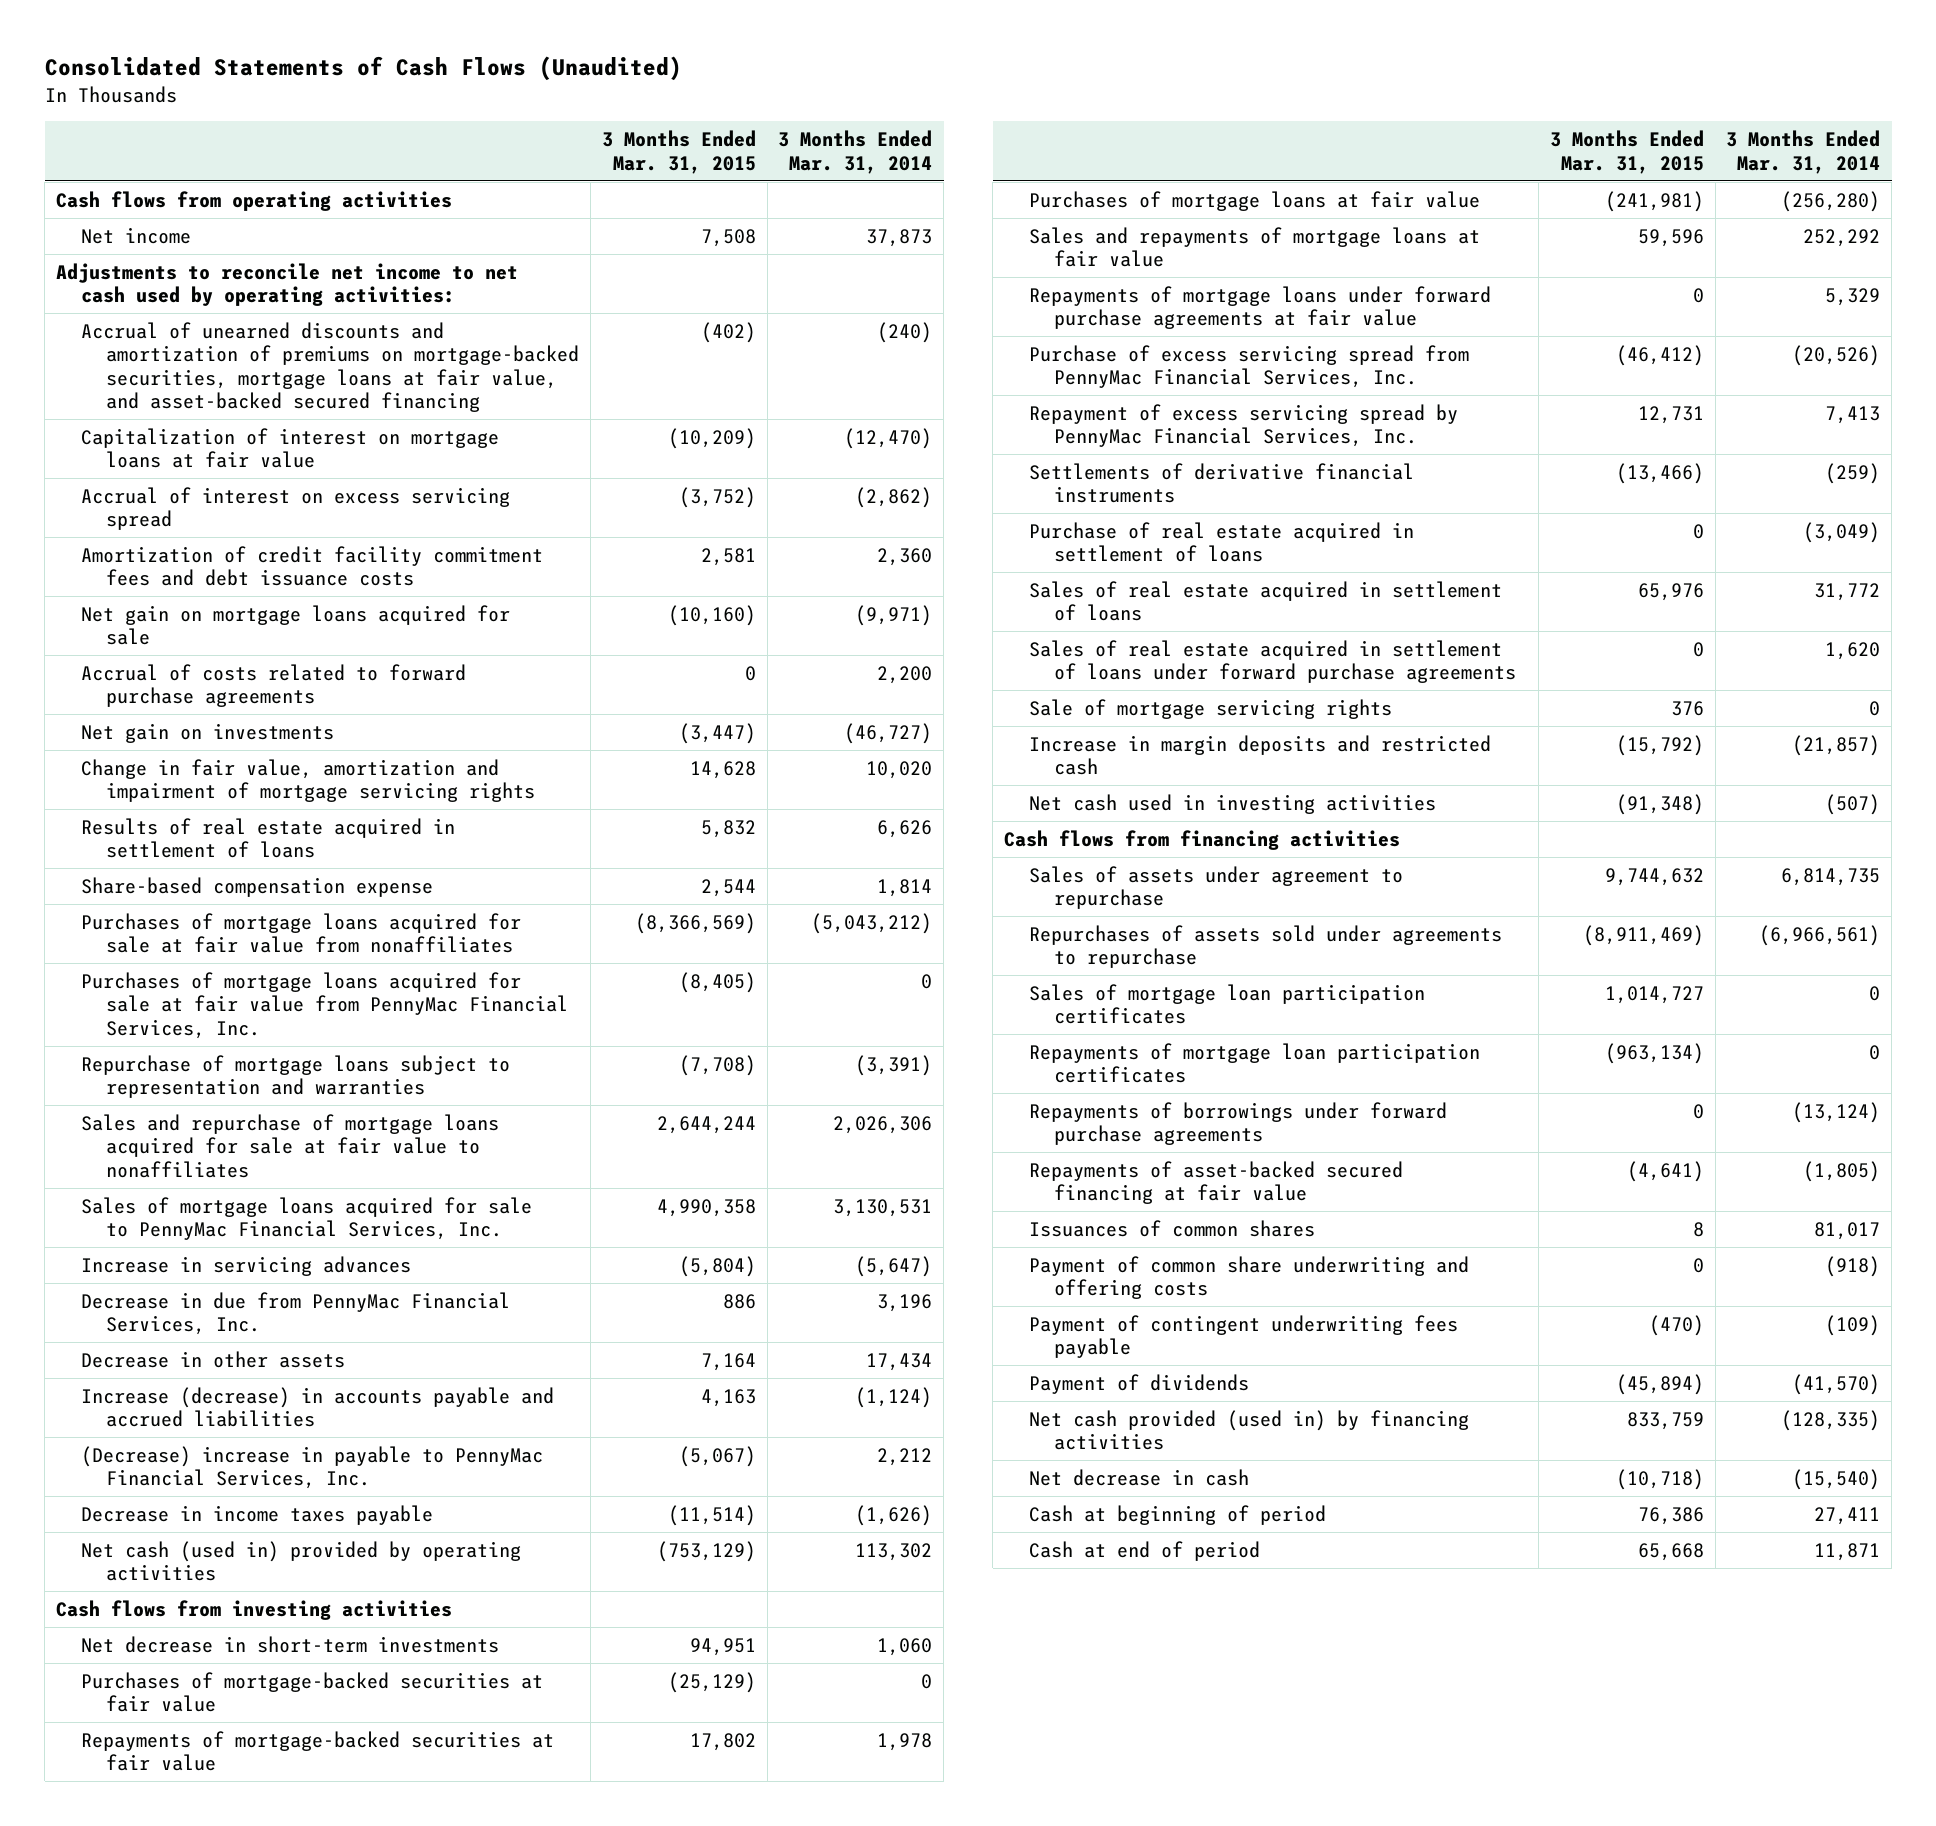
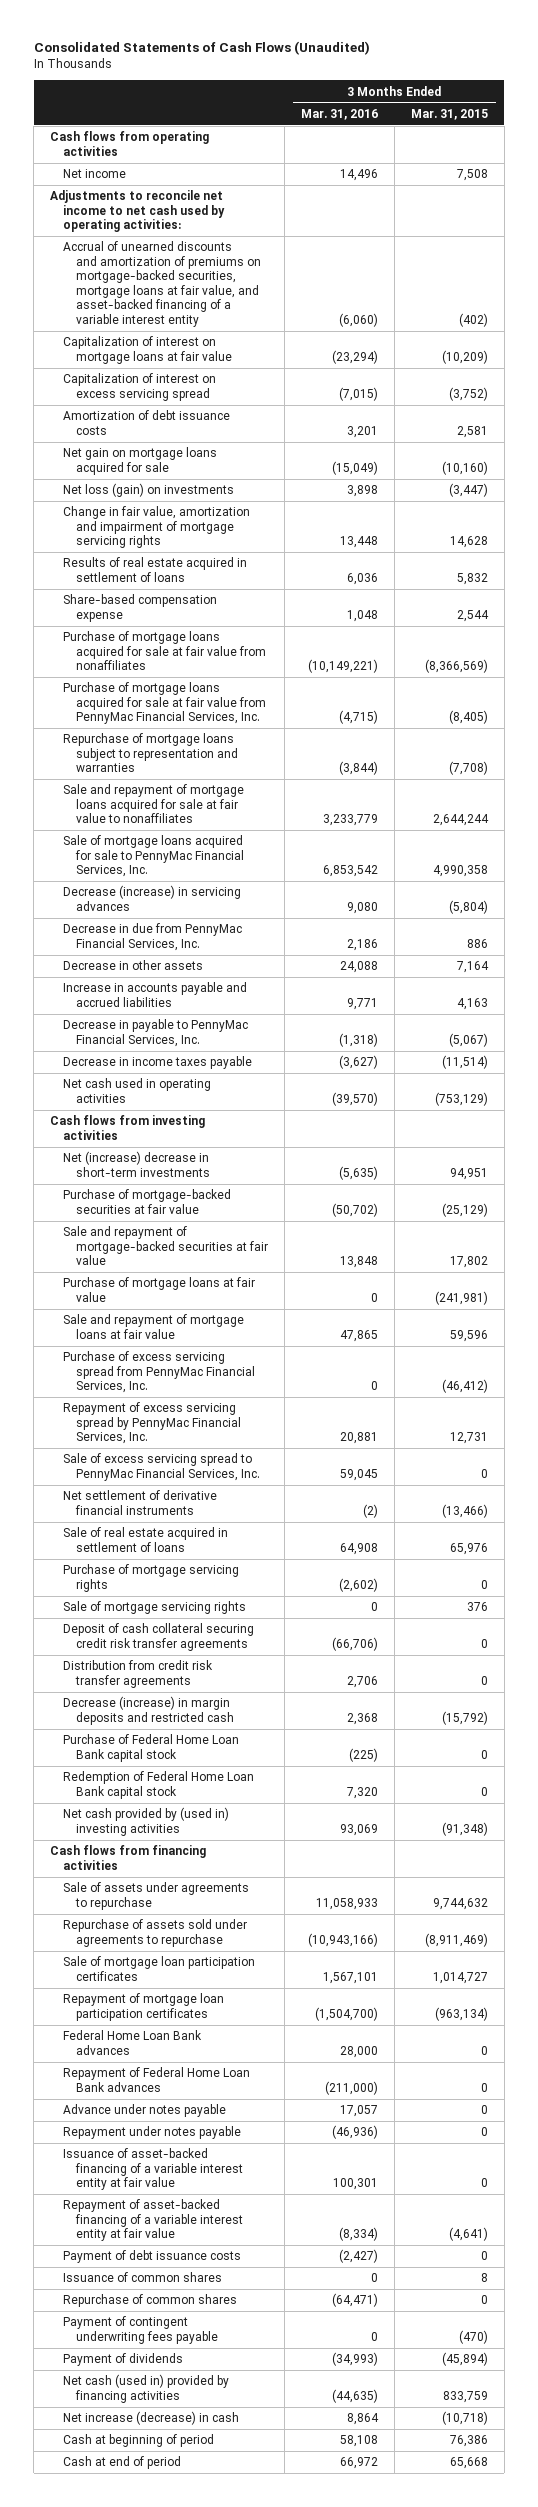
[778,130,933,174] 3 Months Ended Mar. 31, 2014 -> none
none -> [300,108,378,120] Mar. 31, 2016
[81,321,580,412] Accrual of unearned discounts and amortization of premiums on mortgage-backed securities, mortgage loans at fair value, and asset-backed secured financing -> [63,241,261,327] Accrual of unearned discounts and amortization of premiums on mortgage-backed securities, mortgage loans at fair value, and asset-backed financing of a variable interest entity
[81,486,511,531] Accrual of interest on excess servicing spread -> [63,373,217,401] Capitalization of interest on excess servicing spread
[81,545,544,587] Amortization of credit facility commitment fees and debt issuance costs -> [63,410,231,435] Amortization of debt issuance costs
[81,663,467,708] Accrual of costs related to forward purchase agreements -> none
[81,722,335,743] Net gain on investments -> [63,483,235,498] Net loss (gain) on investments
[81,912,522,954] Purchases of mortgage loans acquired for sale at fair value from nonaffiliates -> [63,631,266,671] Purchase of mortgage loans acquired for sale at fair value from nonaffiliates
[81,971,569,1039] Purchases of mortgage loans acquired for sale at fair value from PennyMac Financial Services, Inc. -> [63,682,266,725] Purchase of mortgage loans acquired for sale at fair value from PennyMac Financial Services, Inc.
[81,1113,500,1178] Sales and repurchase of mortgage loans acquired for sale at fair value to nonaffiliates -> [63,784,245,824] Sale and repayment of mortgage loans acquired for sale at fair value to nonaffiliates
[81,1196,533,1241] Sales of mortgage loans acquired for sale to PennyMac Financial Services, Inc. -> [63,835,244,878] Sale of mortgage loans acquired for sale to PennyMac Financial Services, Inc.
[81,1255,412,1276] Increase in servicing advances -> [63,885,242,911] Decrease (increase) in servicing advances
[81,1386,555,1428] Increase (decrease) in accounts payable and accrued liabilities -> [63,982,248,1007] Increase in accounts payable and accrued liabilities
[81,1445,544,1490] (Decrease) increase in payable to PennyMac Financial Services, Inc. -> [63,1019,249,1047] Decrease in payable to PennyMac Financial Services, Inc.
[81,1540,522,1582] Net cash (used in) provided by operating activities -> [63,1078,212,1103] Net cash used in operating activities
[1029,285,1492,330] Repayments of mortgage loans under forward purchase agreements at fair value -> none
[81,1635,500,1653] Net decrease in short-term investments -> [63,1151,210,1177] Net (increase) decrease in short-term investments
[81,1671,544,1713] Purchases of mortgage-backed securities at fair value -> [63,1189,232,1214] Purchase of mortgage-backed securities at fair value
[81,1730,555,1772] Repayments of mortgage-backed securities at fair value -> [63,1226,268,1266] Sale and repayment of mortgage-backed securities at fair value
[1029,190,1481,211] Purchases of mortgage loans at fair value -> [63,1277,256,1302] Purchase of mortgage loans at fair value
[1029,226,1481,268] Sales and repayments of mortgage loans at fair value -> [63,1314,245,1339] Sale and repayment of mortgage loans at fair value
[1029,521,1415,563] Purchase of real estate acquired in settlement of loans -> none
[1029,639,1517,684] Sales of real estate acquired in settlement of loans under forward purchase agreements -> none
none -> [63,1453,260,1481] Sale of excess servicing spread to PennyMac Financial Services, Inc.
[1029,462,1415,504] Settlements of derivative financial instruments -> [63,1490,218,1515] Net settlement of derivative financial instruments
[1029,580,1503,622] Sales of real estate acquired in settlement of loans -> [63,1527,229,1552] Sale of real estate acquired in settlement of loans
none -> [63,1564,240,1592] Purchase of mortgage servicing rights
none -> [63,1623,255,1651] Deposit of cash collateral securing credit risk transfer agreements
none -> [63,1660,214,1688] Distribution from credit risk transfer agreements
[1029,734,1492,776] Increase in margin deposits and restricted cash -> [63,1696,234,1725] Decrease (increase) in margin deposits and restricted cash
none -> [63,1734,240,1762] Purchase of Federal Home Loan Bank capital stock
none -> [63,1771,255,1799] Redemption of Federal Home Loan Bank capital stock
[1029,793,1437,814] Net cash used in investing activities -> [63,1807,230,1836] Net cash provided by (used in) investing activities
[1029,1101,1448,1146] Repayments of borrowings under forward purchase agreements -> none
[1029,1255,1470,1300] Payment of common share underwriting and offering costs -> none
[1029,865,1404,910] Sales of assets under agreement to repurchase -> [63,1882,250,1910] Sale of assets under agreements to repurchase
[1029,924,1503,969] Repurchases of assets sold under agreements to repurchase -> [63,1919,248,1947] Repurchase of assets sold under agreements to repurchase
[1029,983,1426,1025] Sales of mortgage loan participation certificates -> [63,1956,256,1981] Sale of mortgage loan participation certificates
[1029,1042,1481,1084] Repayments of mortgage loan participation certificates -> [63,1993,225,2021] Repayment of mortgage loan participation certificates
none -> [63,2030,203,2055] Federal Home Loan Bank advances
none -> [63,2067,251,2092] Repayment of Federal Home Loan Bank advances
none -> [63,2104,227,2118] Advance under notes payable
none -> [63,2126,242,2140] Repayment under notes payable
none -> [63,2148,243,2191] Issuance of asset-backed financing of a variable interest entity at fair value
[1029,1160,1404,1205] Repayments of asset-backed secured financing at fair value -> [63,2199,243,2242] Repayment of asset-backed financing of a variable interest entity at fair value
none -> [63,2250,242,2264] Payment of debt issuance costs
[1029,1219,1316,1237] Issuances of common shares -> [63,2272,223,2283] Issuance of common shares
none -> [63,2294,238,2308] Repurchase of common shares
[1029,1409,1470,1451] Net cash provided (used in) by financing activities -> [63,2374,230,2403] Net cash (used in) provided by financing activities
[1029,1468,1250,1486] Net decrease in cash -> [63,2411,240,2426] Net increase (decrease) in cash

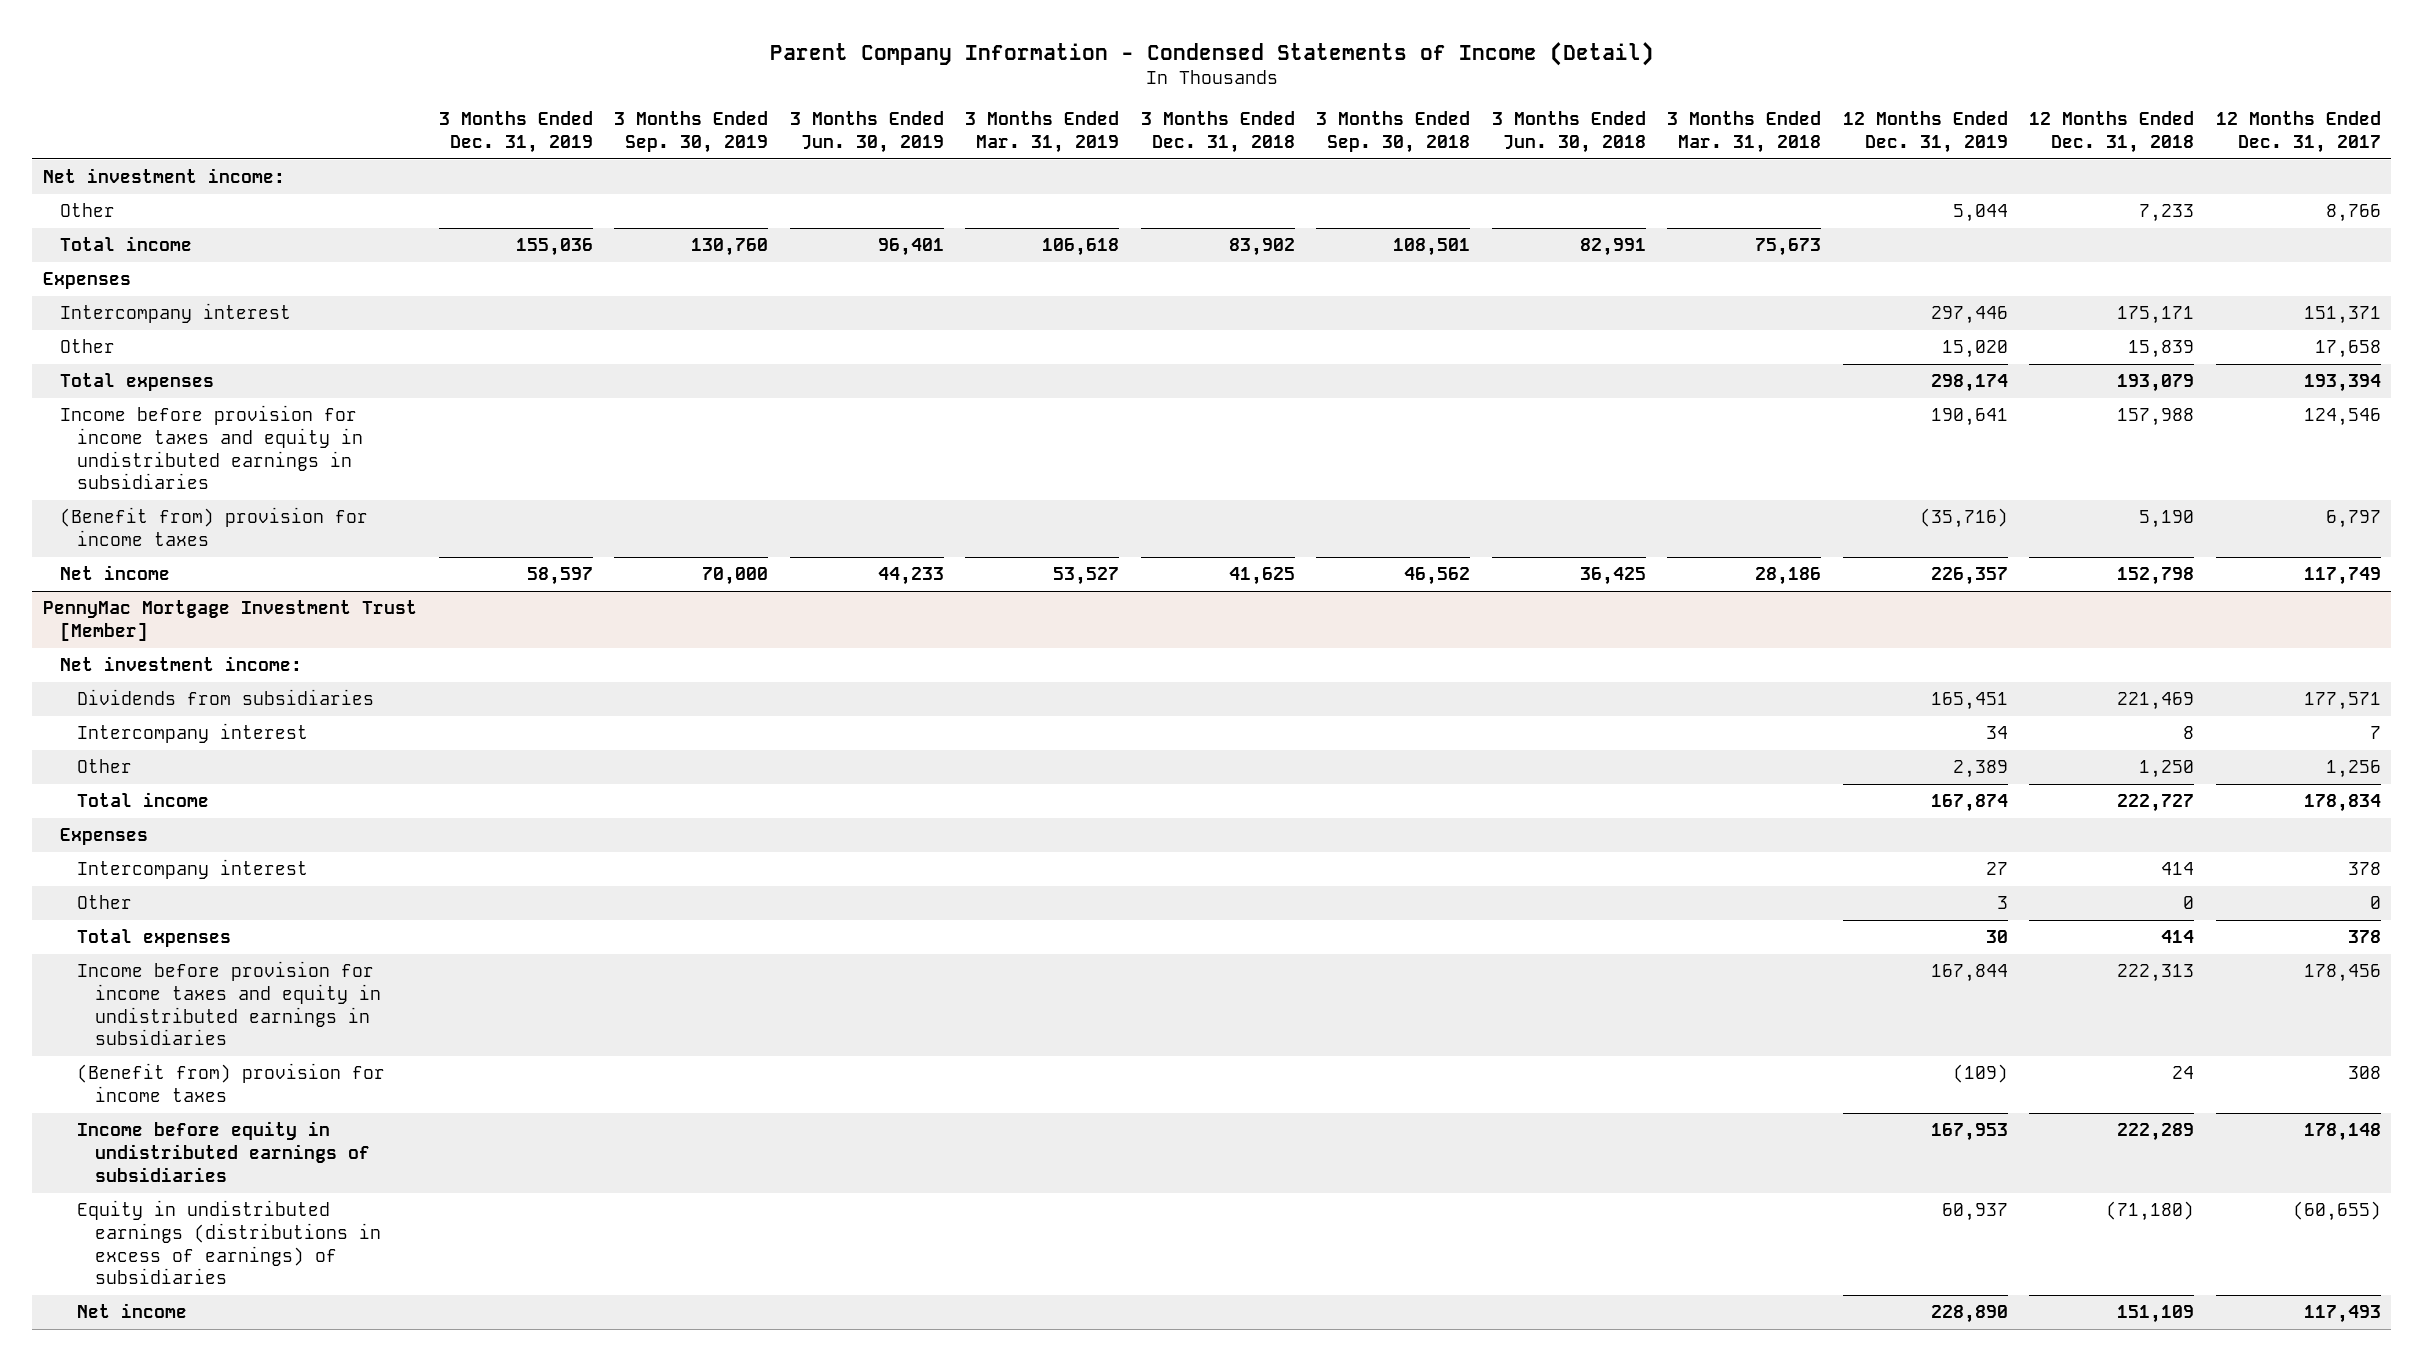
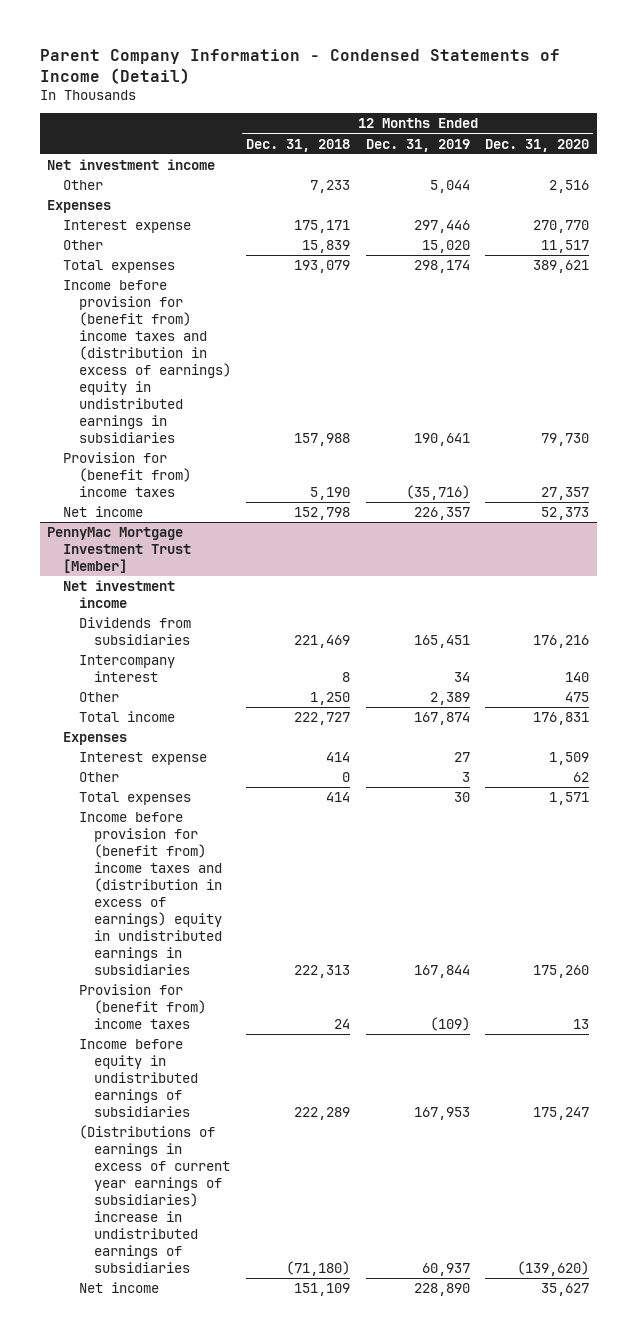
[438,111,593,154] 3 Months Ended Dec. 31, 2019 -> none
[614,111,769,154] 3 Months Ended Sep. 30, 2019 -> none
[789,111,944,154] 3 Months Ended Jun. 30, 2019 -> none
[965,111,1120,154] 3 Months Ended Mar. 31, 2019 -> none
[1140,111,1295,154] 3 Months Ended Dec. 31, 2018 -> none
[1316,111,1471,154] 3 Months Ended Sep. 30, 2018 -> none
[1491,111,1646,154] 3 Months Ended Jun. 30, 2018 -> none
[1667,111,1822,154] 3 Months Ended Mar. 31, 2018 -> none
[2215,111,2381,154] 12 Months Ended Dec. 31, 2017 -> none
none -> [485,138,590,152] Dec. 31, 2020
[43,168,286,184] Net investment income: -> [47,159,216,171] Net investment income
[60,236,193,252] Total income -> none
[60,303,292,324] Intercompany interest -> [63,220,192,234] Interest expense
[60,405,364,490] Income before provision for income taxes and equity in undistributed earnings in subsidiaries -> [63,280,231,443] Income before provision for (benefit from) income taxes and (distribution in excess of earnings) equity in undistributed earnings in subsidiaries
[60,507,369,547] (Benefit from) provision for income taxes -> [63,452,191,497] Provision for (benefit from) income taxes
[60,656,303,672] Net investment income: -> [63,580,176,609] Net investment income
[77,859,309,880] Intercompany interest -> [78,752,207,766] Interest expense
[77,961,381,1046] Income before provision for income taxes and equity in undistributed earnings in subsidiaries -> [78,812,223,975] Income before provision for (benefit from) income taxes and (distribution in excess of earnings) equity in undistributed earnings in subsidiaries
[77,1063,386,1103] (Benefit from) provision for income taxes -> [78,984,207,1029] Provision for (benefit from) income taxes
[77,1200,381,1285] Equity in undistributed earnings (distributions in excess of earnings) of subsidiaries -> [78,1125,231,1273] (Distributions of earnings in excess of current year earnings of subsidiaries) increase in undistributed earnings of subsidiaries

